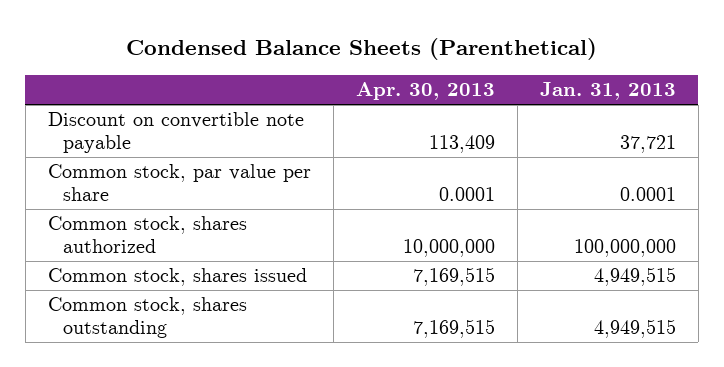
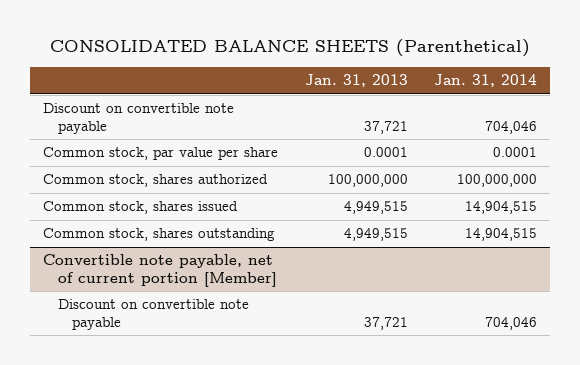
[125,38,597,61] Condensed Balance Sheets (Parenthetical) -> [50,39,531,58] CONSOLIDATED BALANCE SHEETS (Parenthetical)
[355,82,495,101] Apr. 30, 2013 -> none
none -> [433,74,537,88] Jan. 31, 2014
none -> [43,254,277,287] Convertible note payable, net of current portion [Member]
none -> [57,299,249,330] Discount on convertible note payable

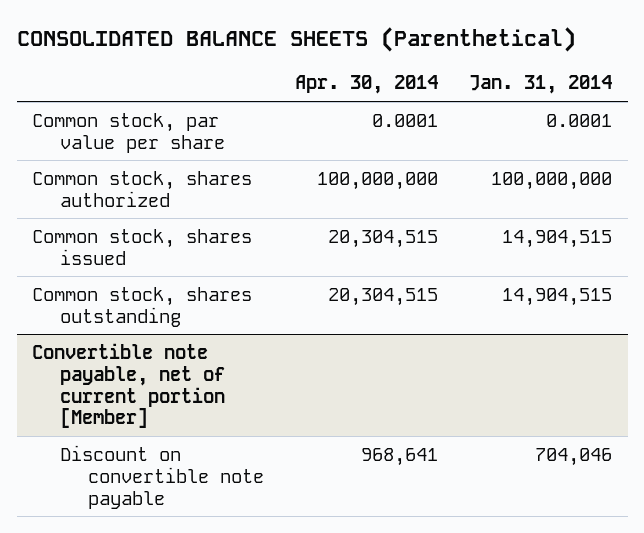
[304,74,408,88] Jan. 31, 2013 -> none
none -> [295,75,439,95] Apr. 30, 2014
[43,103,235,134] Discount on convertible note payable -> none

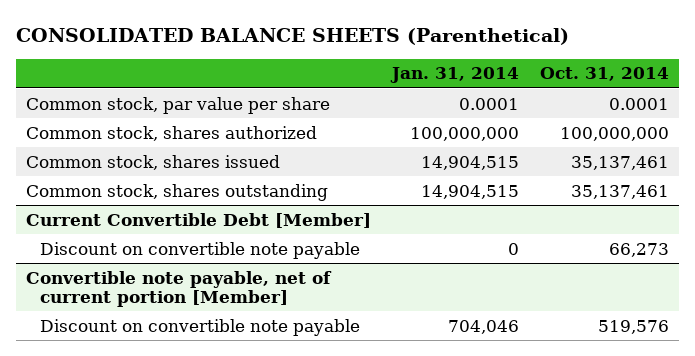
[295,75,439,95] Apr. 30, 2014 -> none
none -> [539,67,669,82] Oct. 31, 2014
none -> [26,212,372,228] Current Convertible Debt [Member]
none -> [39,241,360,259] Discount on convertible note payable

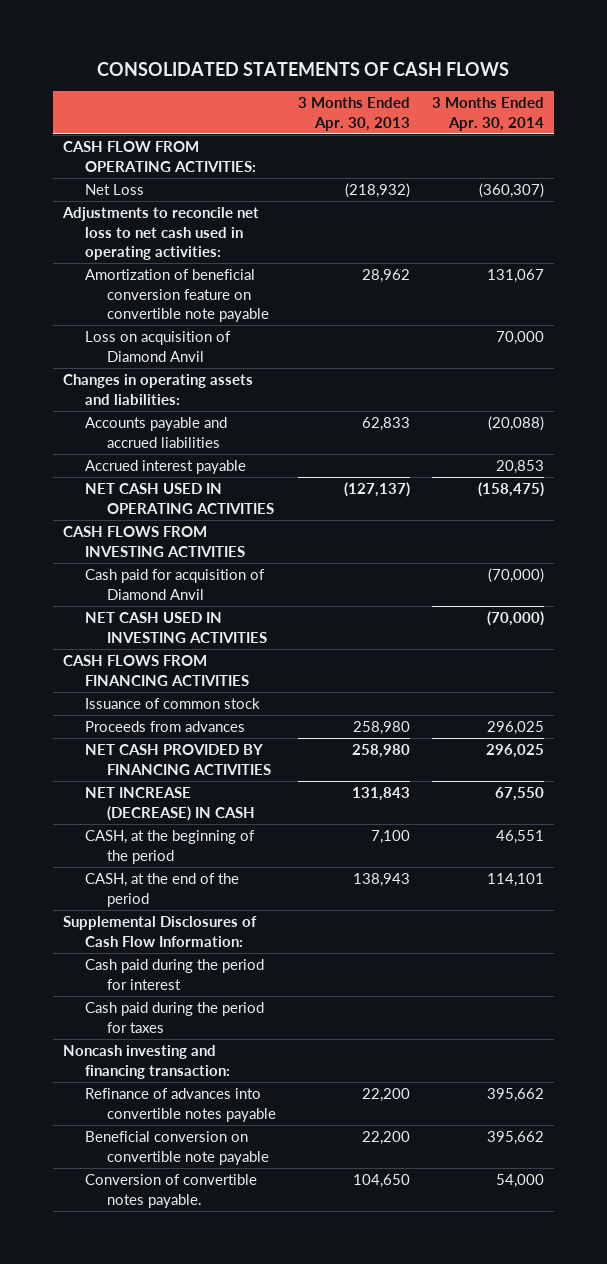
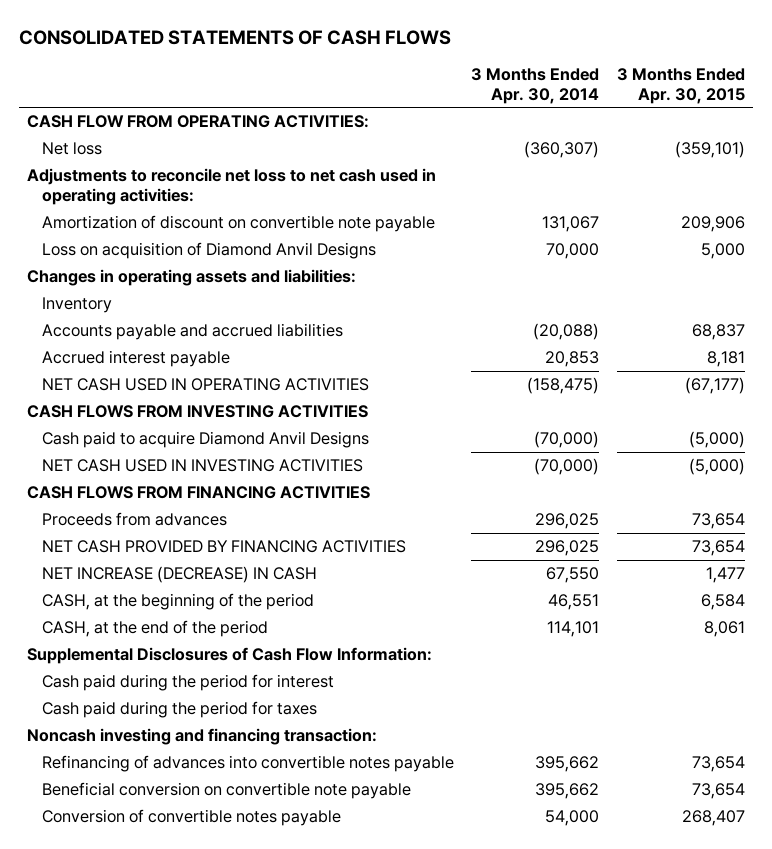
[297,97,410,131] 3 Months Ended Apr. 30, 2013 -> none
none -> [616,67,745,104] 3 Months Ended Apr. 30, 2015
[85,184,145,196] Net Loss -> [41,142,102,156] Net loss
[85,269,269,322] Amortization of beneficial conversion feature on convertible note payable -> [41,215,435,233] Amortization of discount on convertible note payable
[85,331,232,362] Loss on acquisition of Diamond Anvil -> [41,242,376,260] Loss on acquisition of Diamond Anvil Designs
none -> [41,297,112,314] Inventory
[85,569,266,600] Cash paid for acquisition of Diamond Anvil -> [41,431,369,449] Cash paid to acquire Diamond Anvil Designs
[85,698,261,710] Issuance of common stock -> none
[85,1088,276,1122] Refinance of advances into convertible notes payable -> [41,755,454,773] Refinancing of advances into convertible notes payable
[85,1174,258,1208] Conversion of convertible notes payable. -> [41,809,341,827] Conversion of convertible notes payable

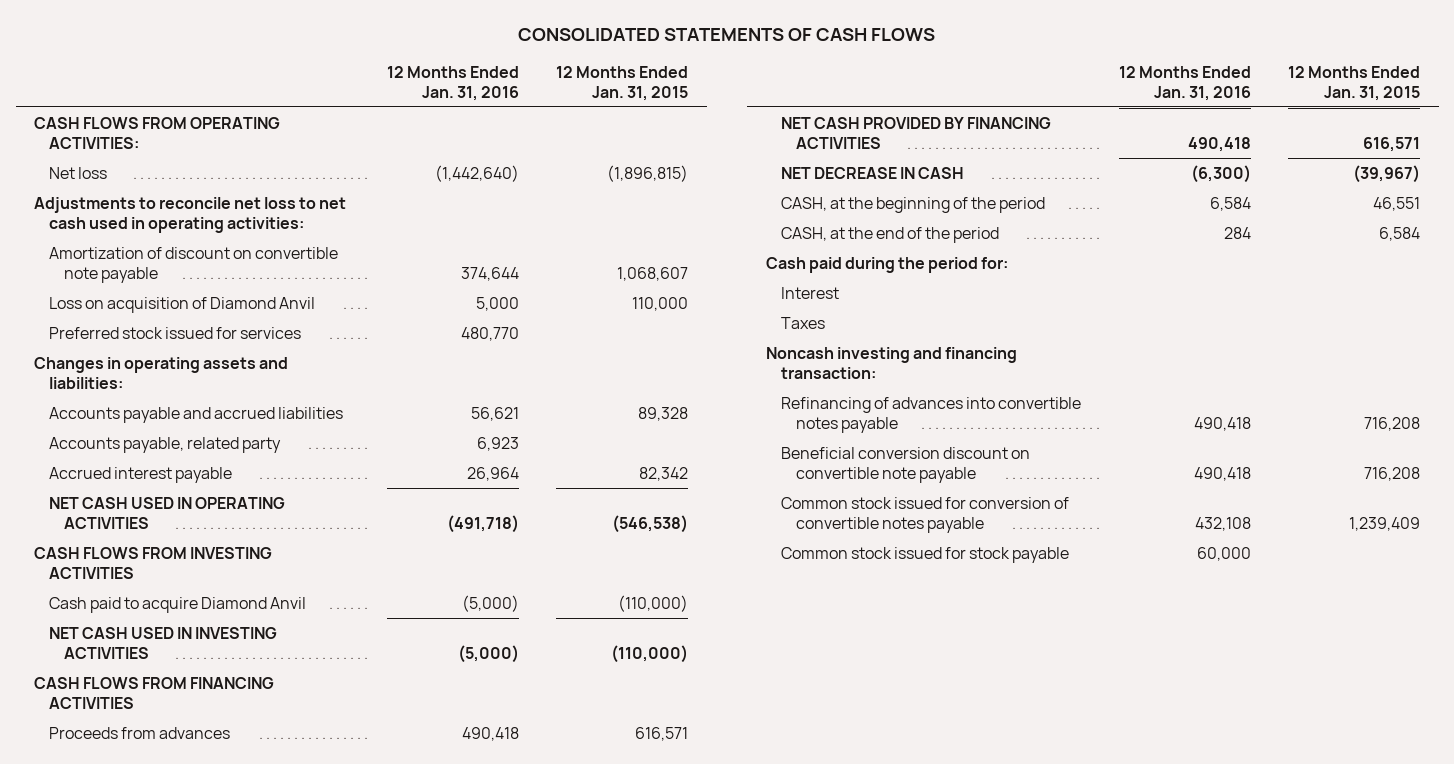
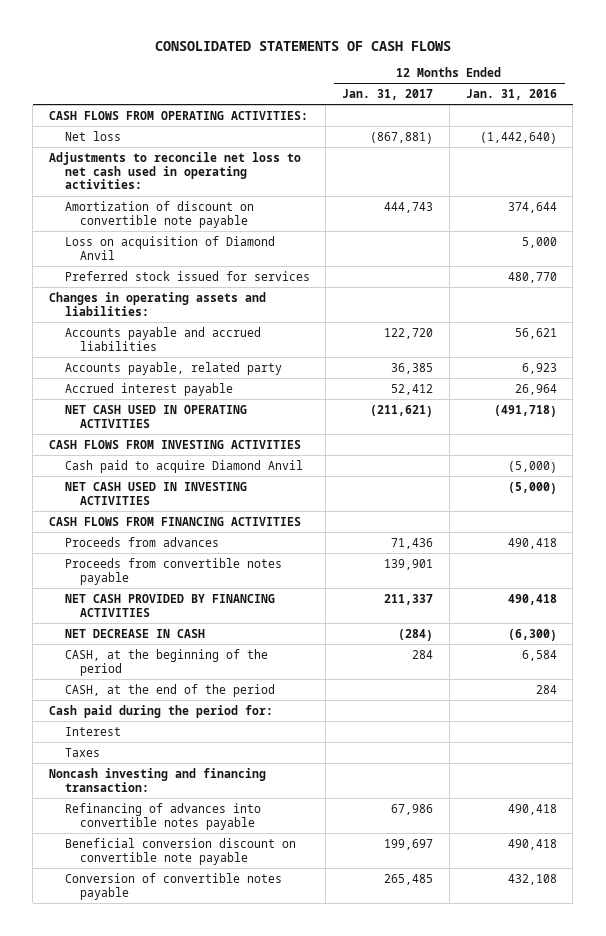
[556,65,689,101] 12 Months Ended Jan. 31, 2015 -> none
none -> [342,89,434,101] Jan. 31, 2017
none -> [64,557,282,585] Proceeds from convertible notes payable
[781,546,1070,563] Common stock issued for stock payable -> none
[781,496,1070,534] Common stock issued for conversion of convertible notes payable -> [64,872,282,900] Conversion of convertible notes payable

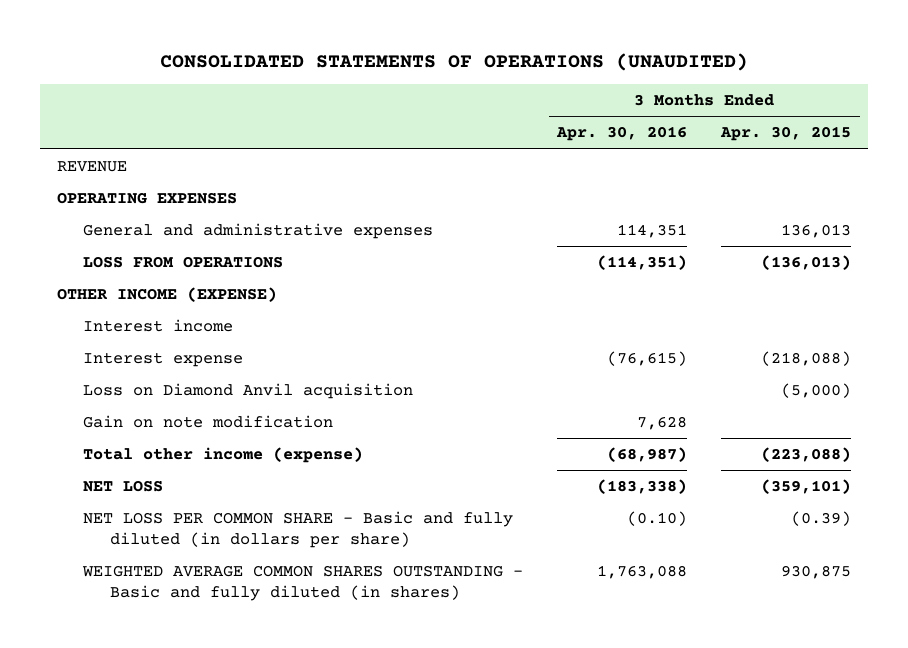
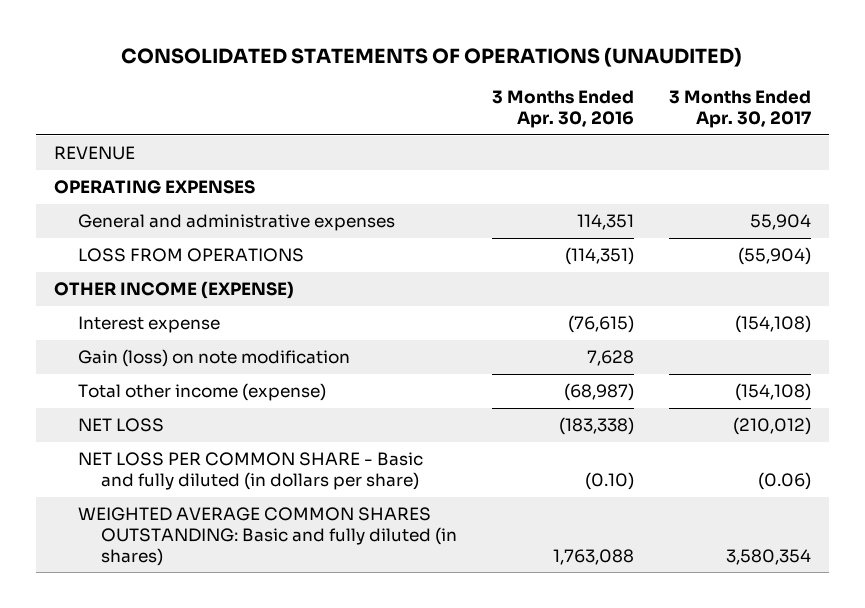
[720,126,852,142] Apr. 30, 2015 -> none
none -> [669,90,812,128] 3 Months Ended Apr. 30, 2017
[83,319,234,333] Interest income -> none
[83,383,414,400] Loss on Diamond Anvil acquisition -> none
[83,415,334,429] Gain on note modification -> [77,349,350,368] Gain (loss) on note modification
[82,565,524,601] WEIGHTED AVERAGE COMMON SHARES OUTSTANDING - Basic and fully diluted (in shares) -> [77,507,458,566] WEIGHTED AVERAGE COMMON SHARES OUTSTANDING: Basic and fully diluted (in shares)

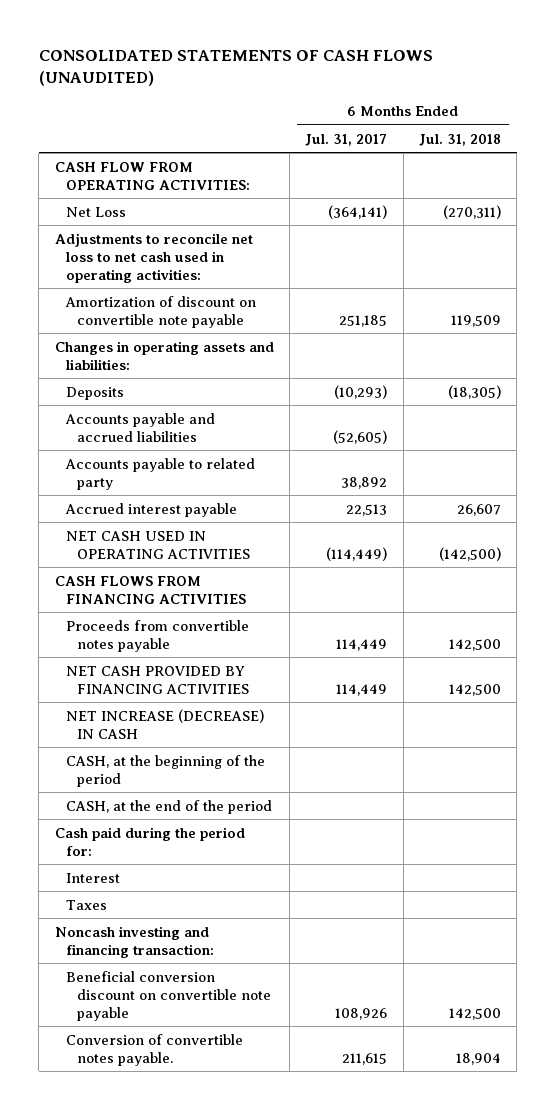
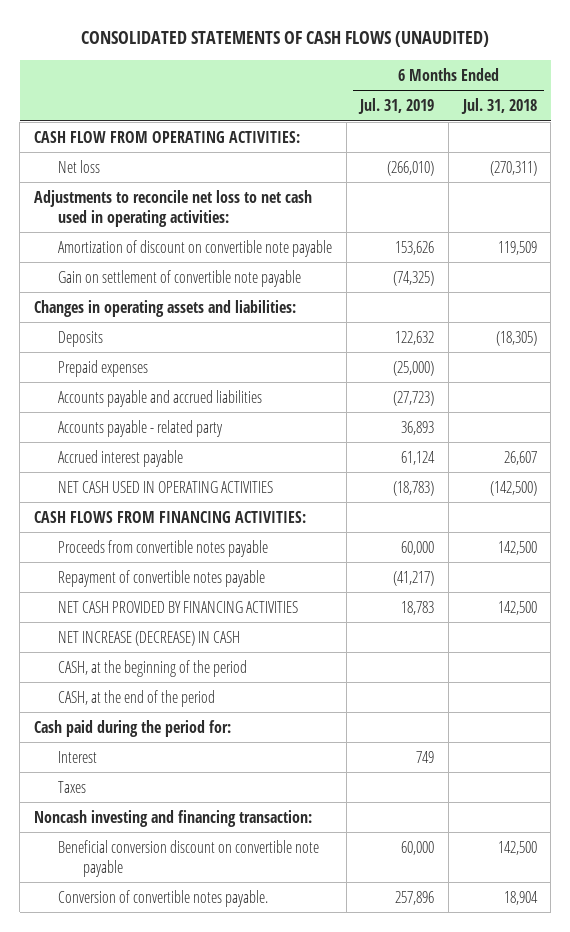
[305,133,388,146] Jul. 31, 2017 -> none
none -> [358,97,435,114] Jul. 31, 2019
[66,206,127,217] Net Loss -> [58,159,101,173] Net loss
none -> [58,269,302,287] Gain on settlement of convertible note payable
none -> [58,359,149,377] Prepaid expenses
[65,457,256,490] Accounts payable to related party -> [58,419,224,437] Accounts payable - related party
[54,575,247,604] CASH FLOWS FROM FINANCING ACTIVITIES -> [33,510,306,523] CASH FLOWS FROM FINANCING ACTIVITIES:
none -> [58,569,266,587] Repayment of convertible notes payable

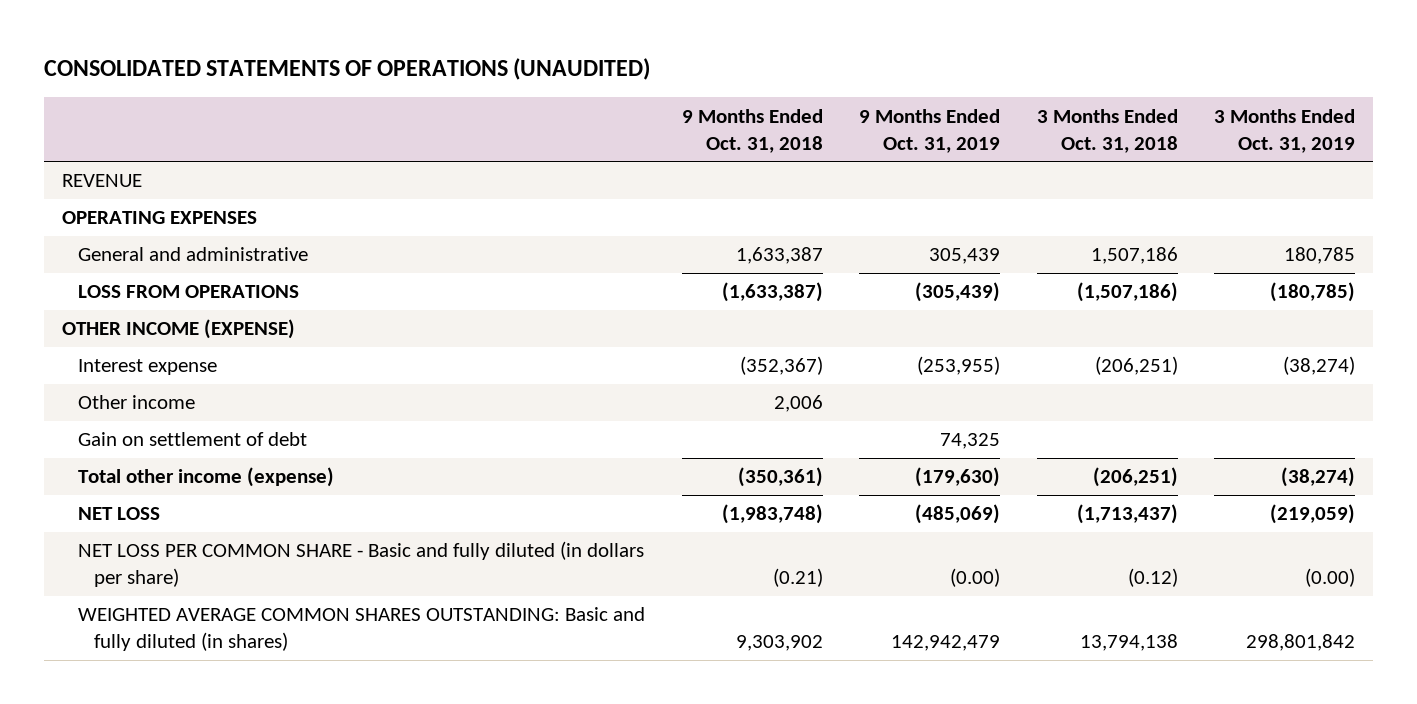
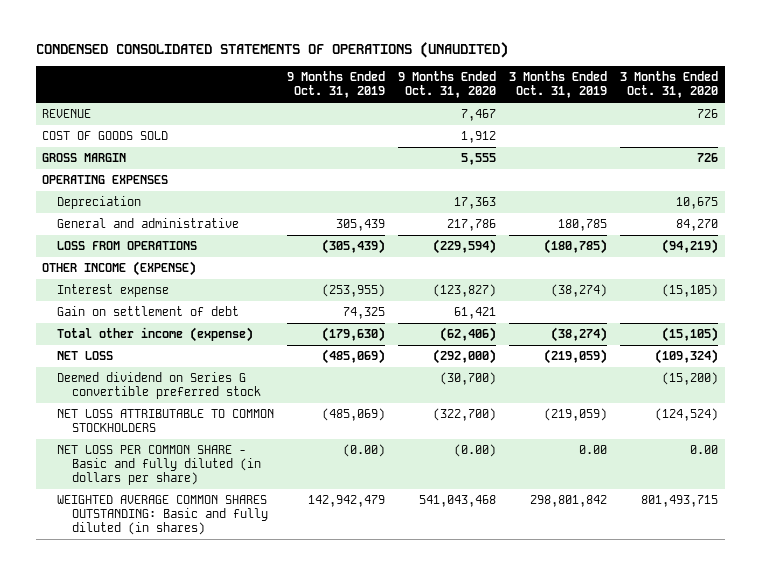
[43,58,650,81] CONSOLIDATED STATEMENTS OF OPERATIONS (UNAUDITED) -> [35,42,508,59] CONDENSED CONSOLIDATED STATEMENTS OF OPERATIONS (UNAUDITED)
[681,108,823,153] 9 Months Ended Oct. 31, 2018 -> none
[1036,108,1178,153] 3 Months Ended Oct. 31, 2018 -> none
none -> [398,71,497,99] 9 Months Ended Oct. 31, 2020
none -> [620,71,719,99] 3 Months Ended Oct. 31, 2020
none -> [42,131,169,141] COST OF GOODS SOLD
none -> [42,153,127,163] GROSS MARGIN
none -> [57,196,142,210] Depreciation
[78,395,196,410] Other income -> none
none -> [57,372,262,400] Deemed dividend on Series G convertible preferred stock
none -> [57,409,275,433] NET LOSS ATTRIBUTABLE TO COMMON STOCKHOLDERS
[1305,568,1356,588] (0.00) -> [579,445,608,455] 0.00

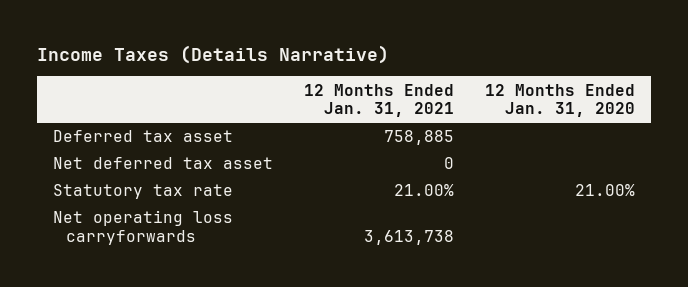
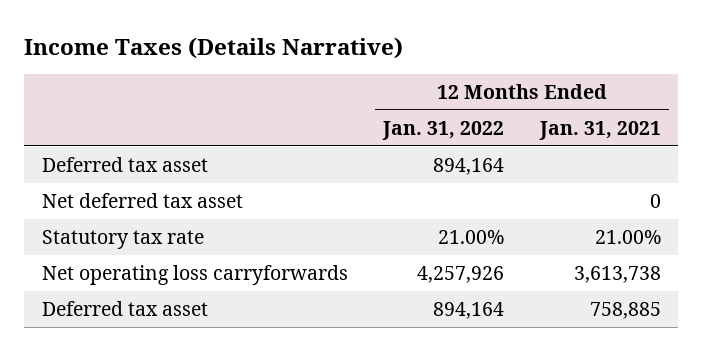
[485,83,636,118] 12 Months Ended Jan. 31, 2020 -> none
none -> [382,120,505,140] Jan. 31, 2022
none -> [42,156,209,172] Deferred tax asset
[52,130,233,143] Deferred tax asset -> [42,300,209,316] Deferred tax asset

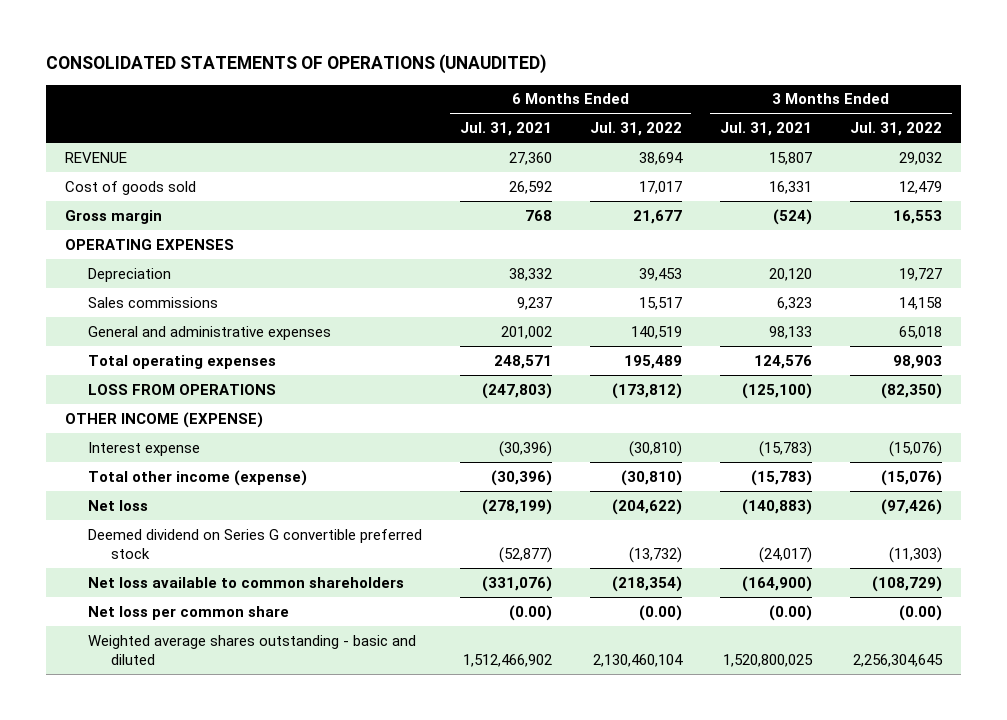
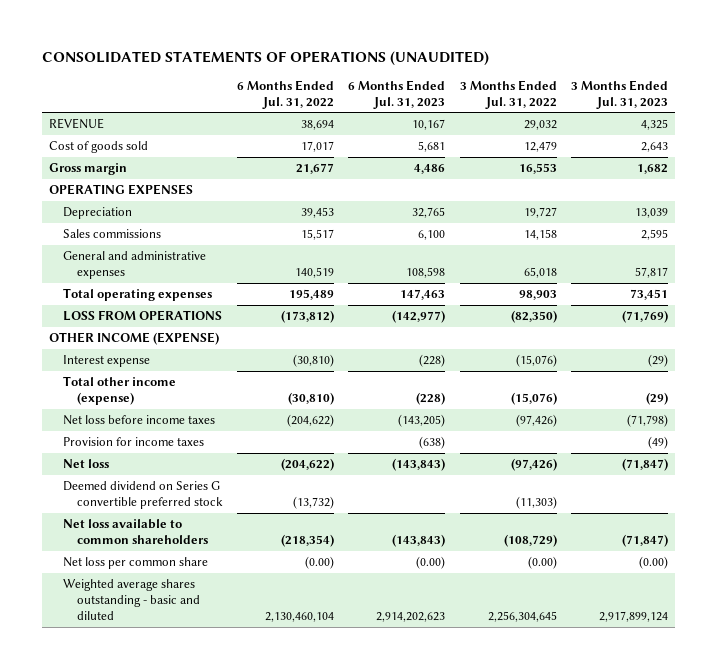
[459,122,552,137] Jul. 31, 2021 -> none
[719,122,812,137] Jul. 31, 2021 -> none
none -> [348,79,446,109] 6 Months Ended Jul. 31, 2023
none -> [570,79,668,109] 3 Months Ended Jul. 31, 2023
none -> [62,414,215,425] Net loss before income taxes
none -> [62,436,204,446] Provision for income taxes

